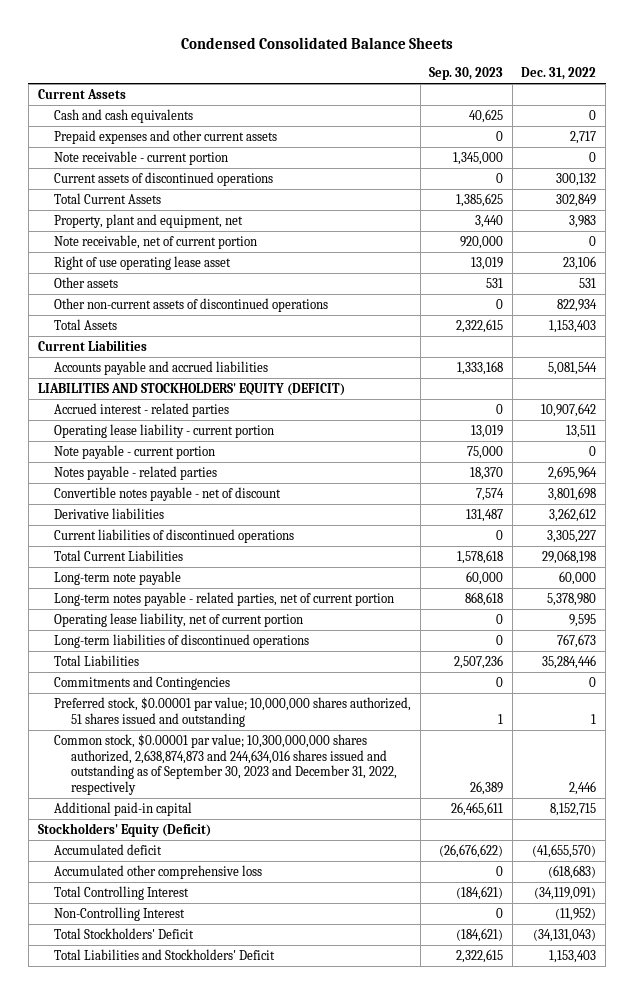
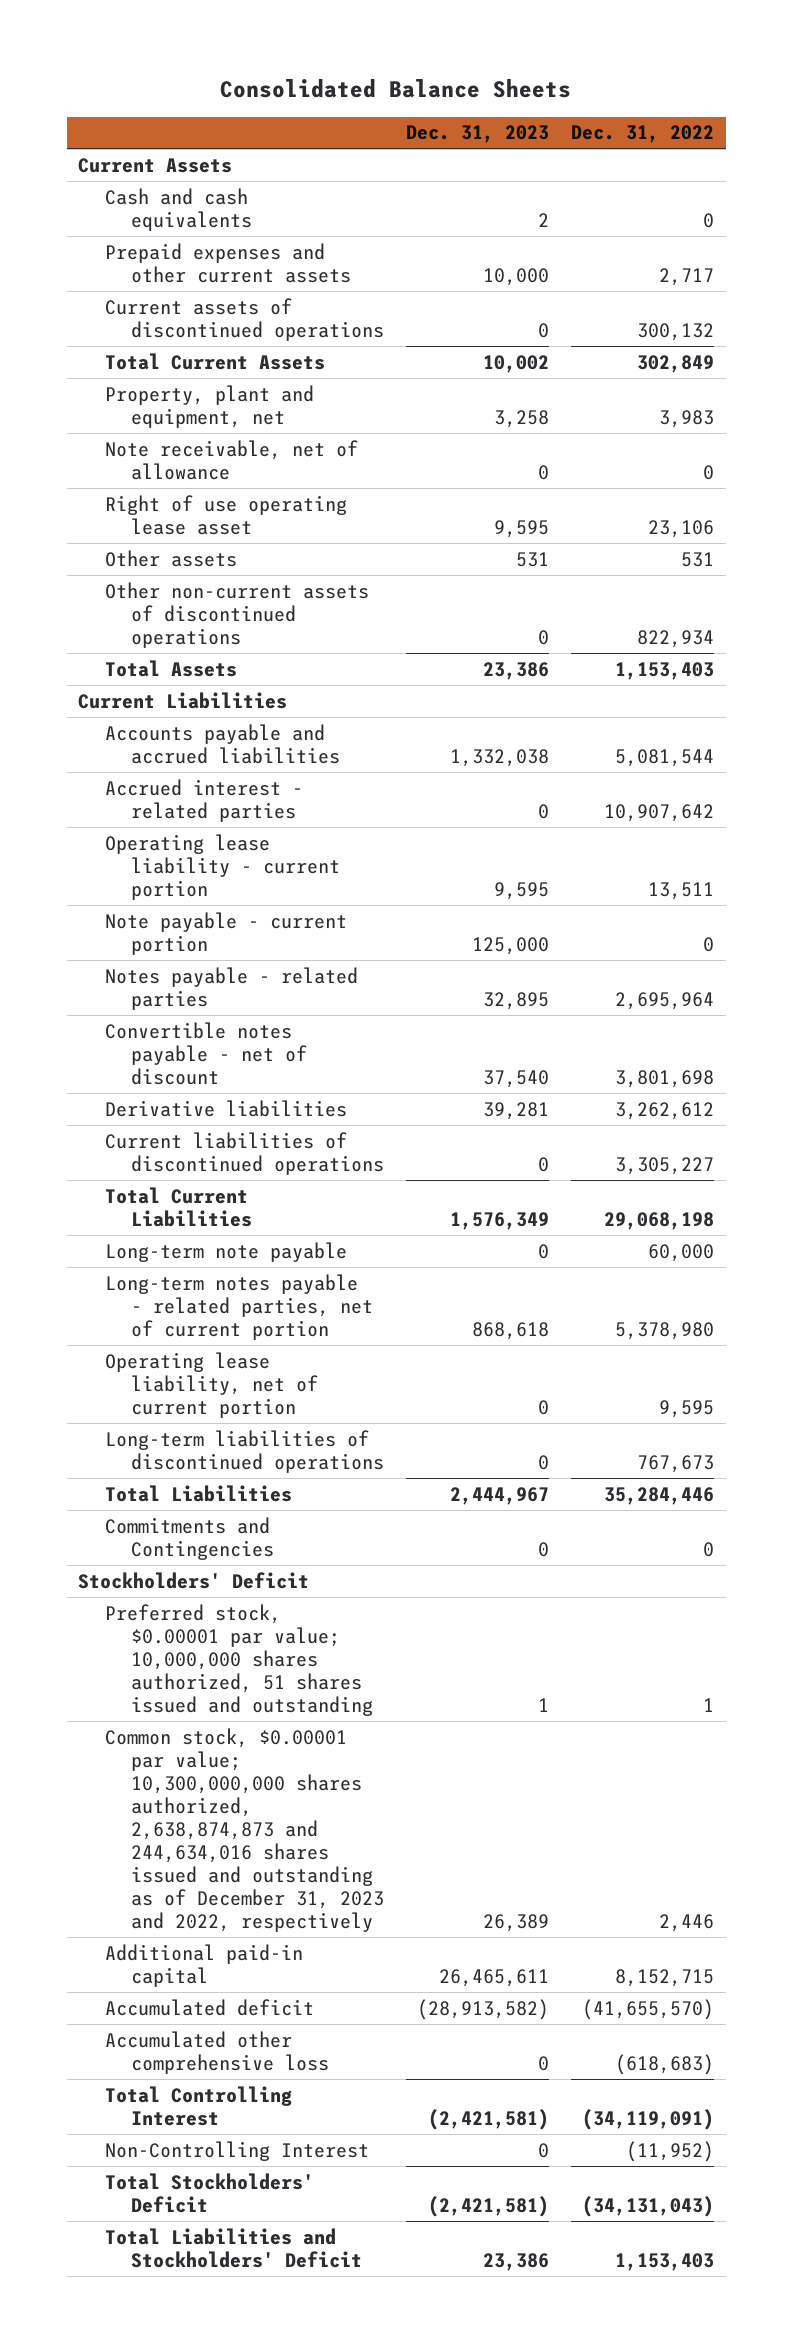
[180,36,453,49] Condensed Consolidated Balance Sheets -> [220,79,572,99] Consolidated Balance Sheets
[429,66,504,80] Sep. 30, 2023 -> none
none -> [406,125,550,144] Dec. 31, 2023
[54,151,229,166] Note receivable - current portion -> none
[54,235,258,250] Note receivable, net of current portion -> [104,439,358,480] Note receivable, net of allowance
[37,383,345,397] LIABILITIES AND STOCKHOLDERS' EQUITY (DEFICIT) -> none
none -> [78,1571,310,1589] Stockholders' Deficit
[54,734,397,795] Common stock, $0.00001 par value; 10,300,000,000 shares authorized, 2,638,874,873 and 244,634,016 shares issued and outstanding as of September 30, 2023 and December 31, 2022, respectively -> [104,1727,384,1932] Common stock, $0.00001 par value; 10,300,000,000 shares authorized, 2,638,874,873 and 244,634,016 shares issued and outstanding as of December 31, 2023 and 2022, respectively
[37,823,211,838] Stockholders' Equity (Deficit) -> none

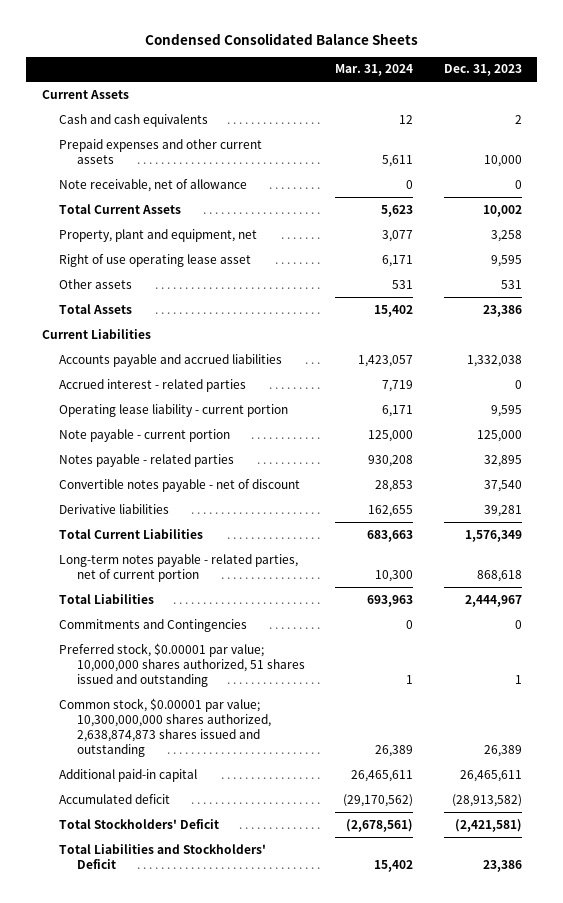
[220,79,572,99] Consolidated Balance Sheets -> [144,32,418,45] Condensed Consolidated Balance Sheets
[571,125,715,144] Dec. 31, 2022 -> none
none -> [335,64,414,77] Mar. 31, 2024
[104,297,384,341] Current assets of discontinued operations -> none
[104,439,358,480] Note receivable, net of allowance -> [59,178,248,192] Note receivable, net of allowance
[104,581,369,648] Other non-current assets of discontinued operations -> none
[104,1131,384,1175] Current liabilities of discontinued operations -> none
[104,1241,347,1262] Long-term note payable -> none
[104,1351,318,1418] Operating lease liability, net of current portion -> none
[104,1429,384,1473] Long-term liabilities of discontinued operations -> none
[78,1571,310,1589] Stockholders' Deficit -> none
[104,1727,384,1932] Common stock, $0.00001 par value; 10,300,000,000 shares authorized, 2,638,874,873 and 244,634,016 shares issued and outstanding as of December 31, 2023 and 2022, respectively -> [59,697,272,758] Common stock, $0.00001 par value; 10,300,000,000 shares authorized, 2,638,874,873 shares issued and outstanding
[104,2030,329,2074] Accumulated other comprehensive loss -> none
[104,2085,292,2126] Total Controlling Interest -> none
[104,2140,369,2161] Non-Controlling Interest -> none

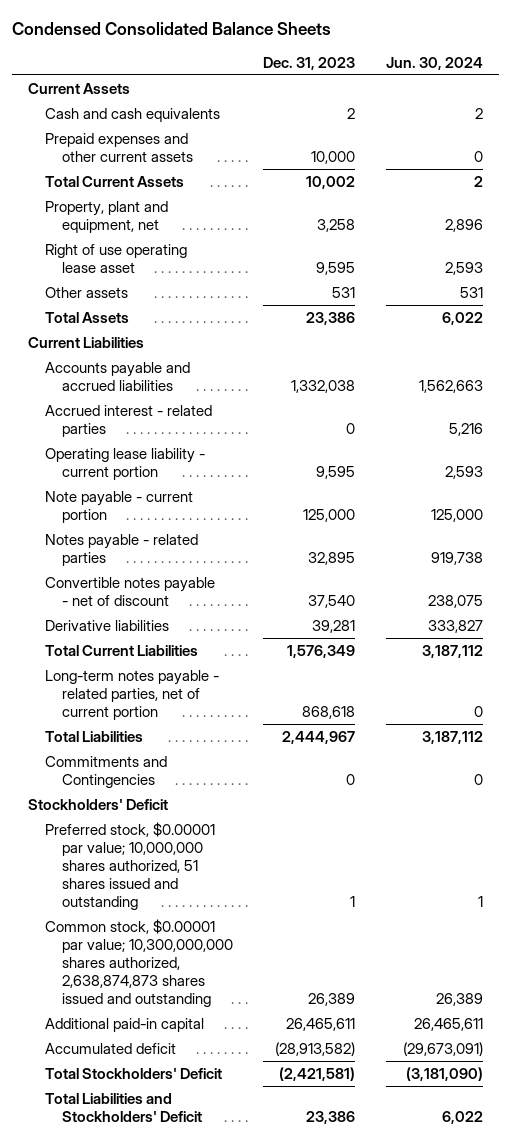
[335,64,414,77] Mar. 31, 2024 -> none
none -> [386,56,484,70] Jun. 30, 2024
[59,178,248,192] Note receivable, net of allowance -> none
none -> [27,798,168,810] Stockholders' Deficit

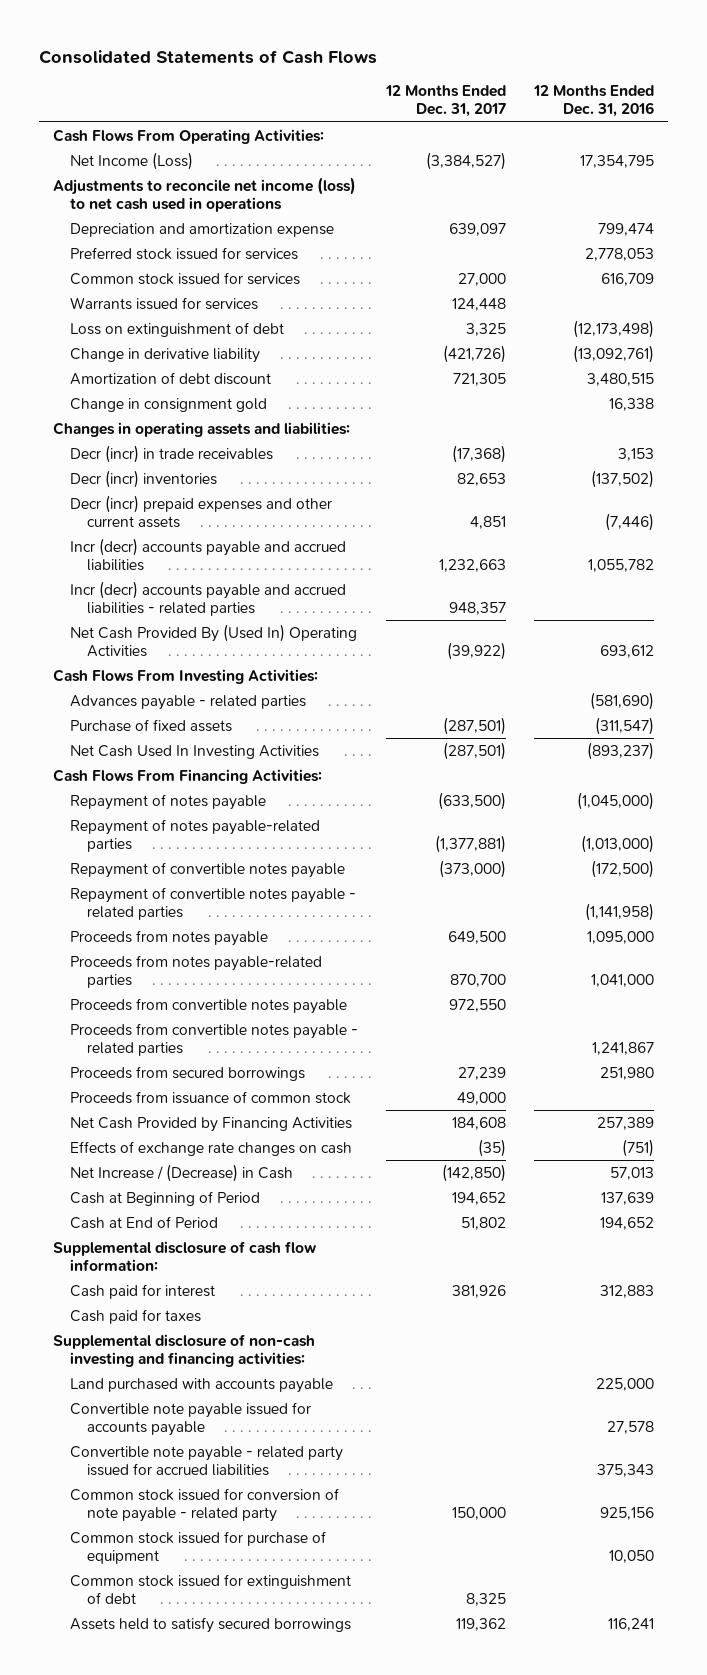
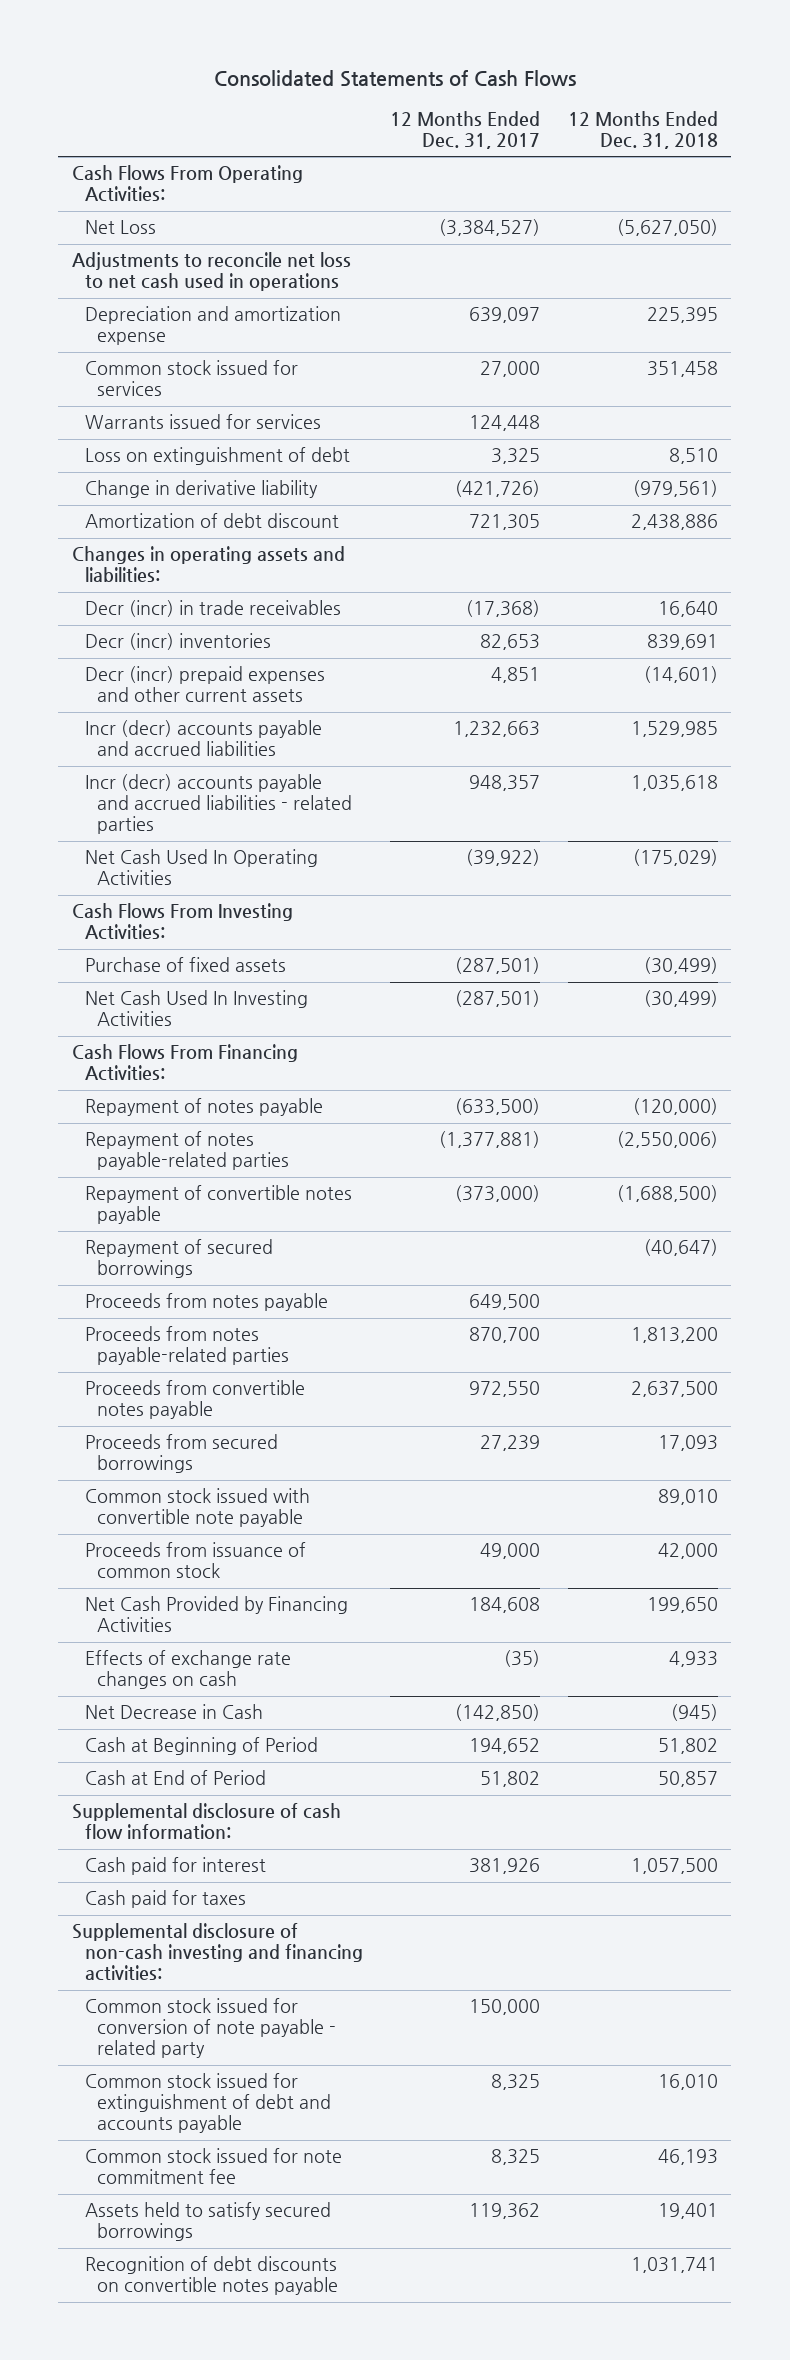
[532,85,654,118] 12 Months Ended Dec. 31, 2016 -> none
none -> [567,111,718,150] 12 Months Ended Dec. 31, 2018
[69,151,193,170] Net Income (Loss) -> [84,220,156,235] Net Loss
[53,176,357,212] Adjustments to reconcile net income (loss) to net cash used in operations -> [72,252,352,292] Adjustments to reconcile net loss to net cash used in operations
[69,246,298,260] Preferred stock issued for services -> none
[69,397,267,412] Change in consignment gold -> none
[69,623,357,657] Net Cash Provided By (Used In) Operating Activities -> [84,849,318,886] Net Cash Used In Operating Activities
[69,694,306,710] Advances payable - related parties -> none
[69,886,356,920] Repayment of convertible notes payable - related parties -> none
none -> [84,1239,273,1279] Repayment of secured borrowings
[69,1022,358,1056] Proceeds from convertible notes payable - related parties -> none
none -> [84,1488,310,1528] Common stock issued with convertible note payable
[69,1163,293,1182] Net Increase / (Decrease) in Cash -> [84,1704,263,1720] Net Decrease in Cash
[69,1377,333,1393] Land purchased with accounts payable -> none
[69,1401,311,1436] Convertible note payable issued for accounts payable -> none
[69,1445,343,1476] Convertible note payable - related party issued for accrued liabilities -> none
[69,1530,326,1564] Common stock issued for purchase of equipment -> none
[69,1573,351,1604] Common stock issued for extinguishment of debt -> [84,2073,332,2134] Common stock issued for extinguishment of debt and accounts payable
none -> [84,2148,342,2185] Common stock issued for note commitment fee
none -> [84,2256,339,2296] Recognition of debt discounts on convertible notes payable

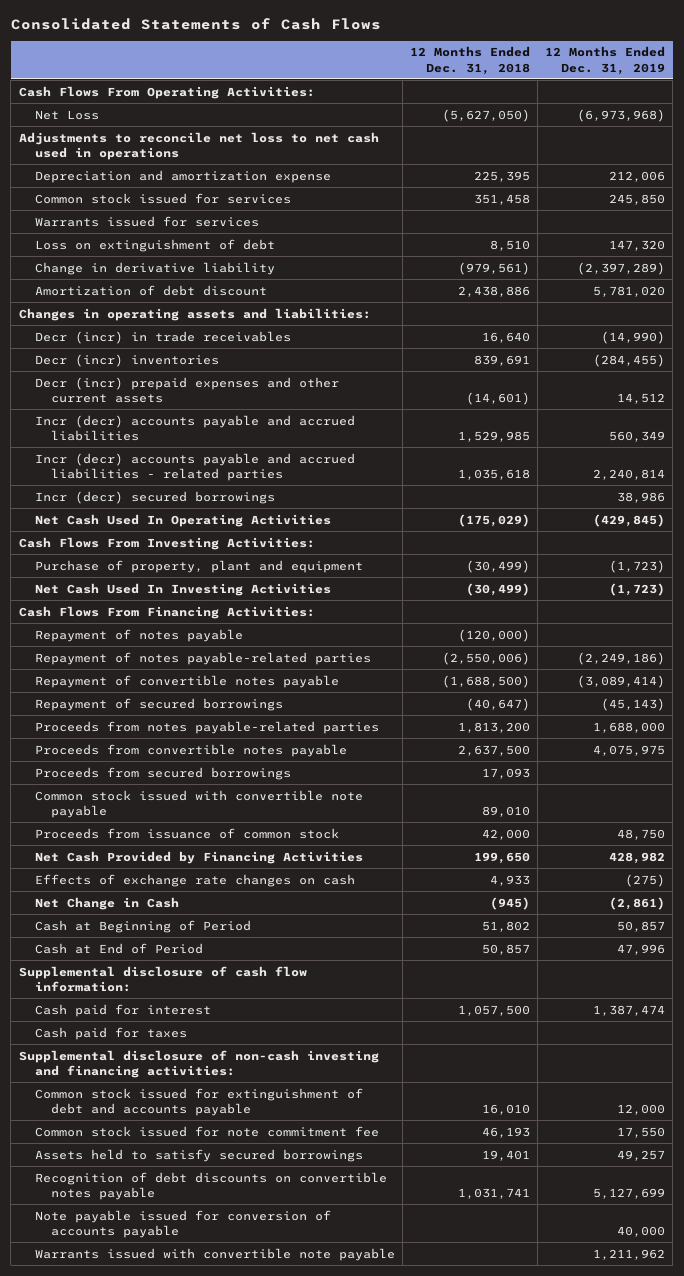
[390,111,541,150] 12 Months Ended Dec. 31, 2017 -> none
none -> [544,46,665,75] 12 Months Ended Dec. 31, 2019
none -> [34,490,275,504] Incr (decr) secured borrowings
[84,957,286,973] Purchase of fixed assets -> [34,559,363,573] Purchase of property, plant and equipment
[84,1293,328,1312] Proceeds from notes payable -> none
[84,1704,263,1720] Net Decrease in Cash -> [34,896,179,910] Net Change in Cash
[84,1998,337,2059] Common stock issued for conversion of note payable - related party -> none
none -> [34,1209,331,1238] Note payable issued for conversion of accounts payable
none -> [34,1247,395,1261] Warrants issued with convertible note payable

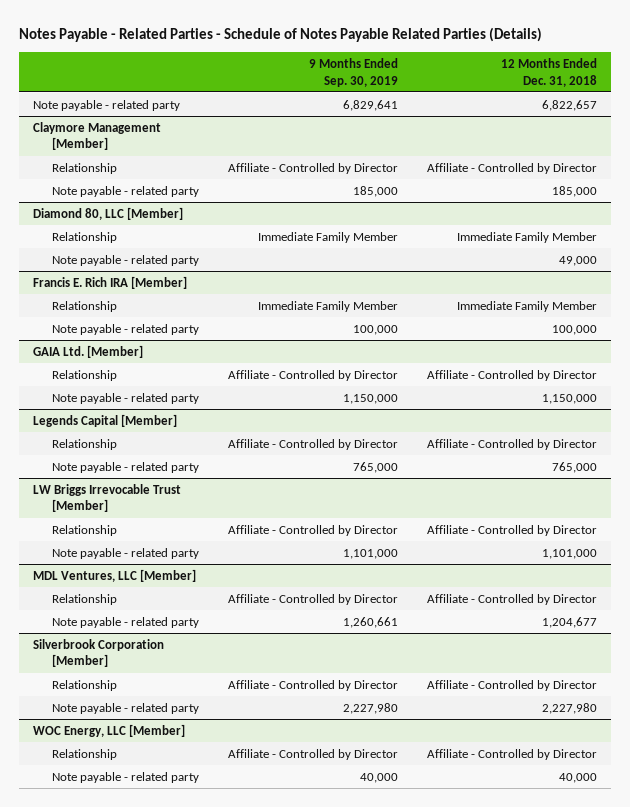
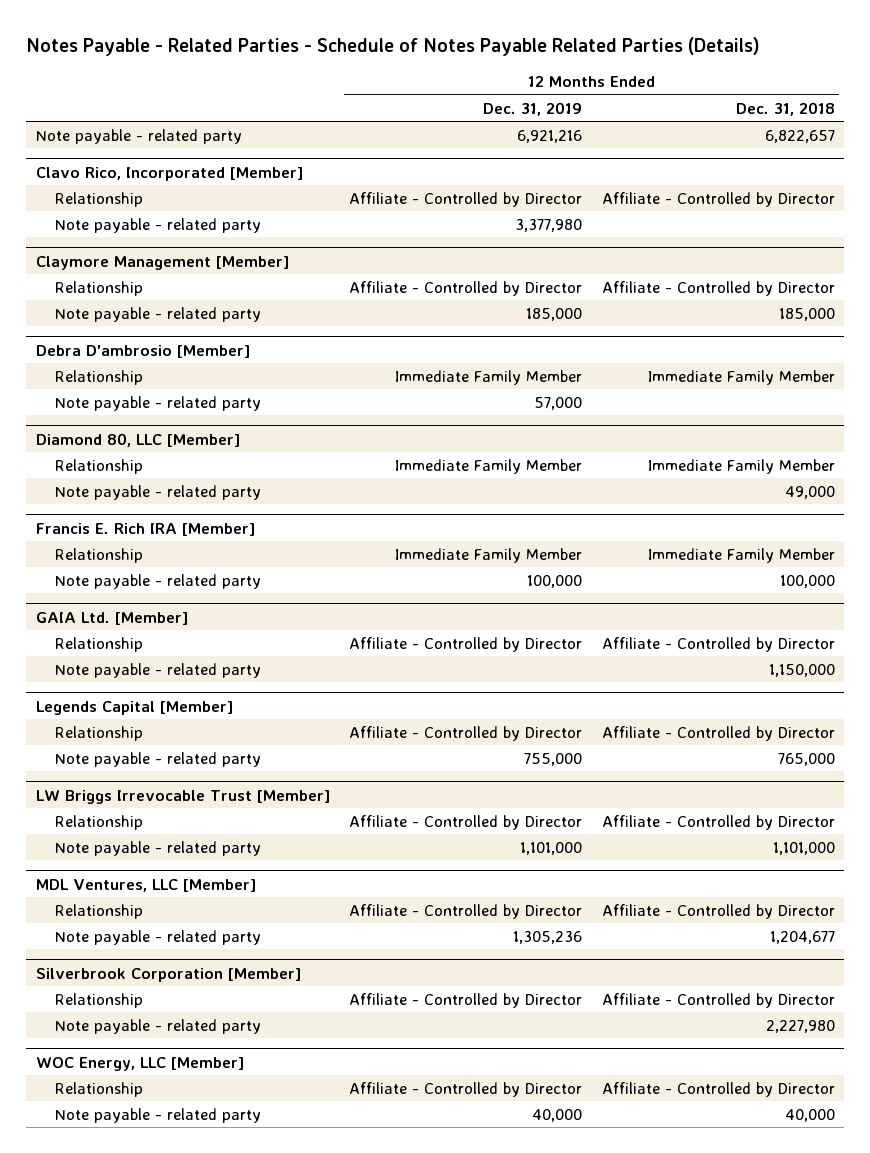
[308,58,398,87] 9 Months Ended Sep. 30, 2019 -> none
none -> [483,101,583,116] Dec. 31, 2019
none -> [35,166,303,181] Clavo Rico, Incorporated [Member]
none -> [54,191,143,207] Relationship
none -> [54,217,261,233] Note payable - related party
none -> [35,344,250,358] Debra D'ambrosio [Member]
none -> [54,369,143,385] Relationship
none -> [54,395,261,411] Note payable - related party

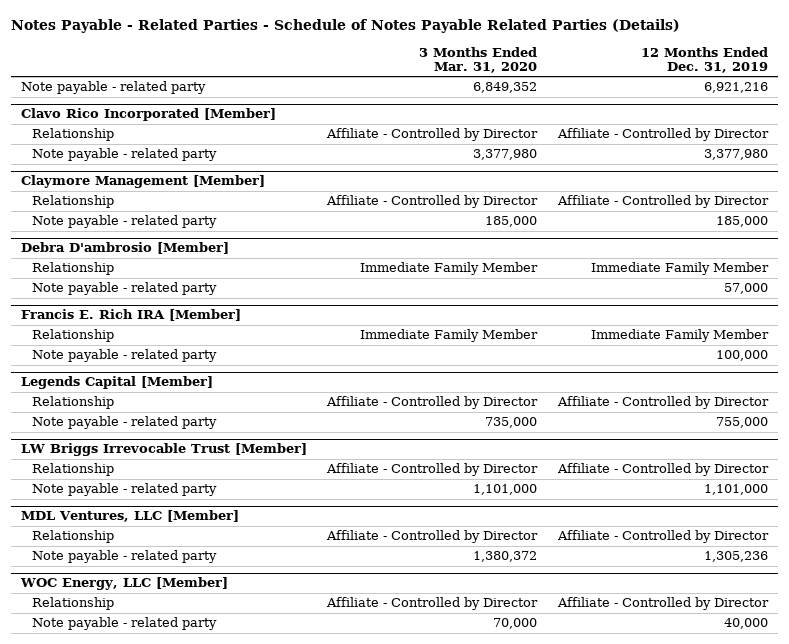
[735,101,835,116] Dec. 31, 2018 -> none
none -> [419,46,538,73] 3 Months Ended Mar. 31, 2020
[35,166,303,181] Clavo Rico, Incorporated [Member] -> [20,108,276,122] Clavo Rico Incorporated [Member]
[35,432,240,447] Diamond 80, LLC [Member] -> none
[54,458,143,474] Relationship -> none
[54,484,261,500] Note payable - related party -> none
[35,611,188,625] GAIA Ltd. [Member] -> none
[54,636,143,652] Relationship -> none
[54,662,261,678] Note payable - related party -> none
[35,967,301,982] Silverbrook Corporation [Member] -> none
[54,992,143,1008] Relationship -> none
[54,1018,261,1034] Note payable - related party -> none

